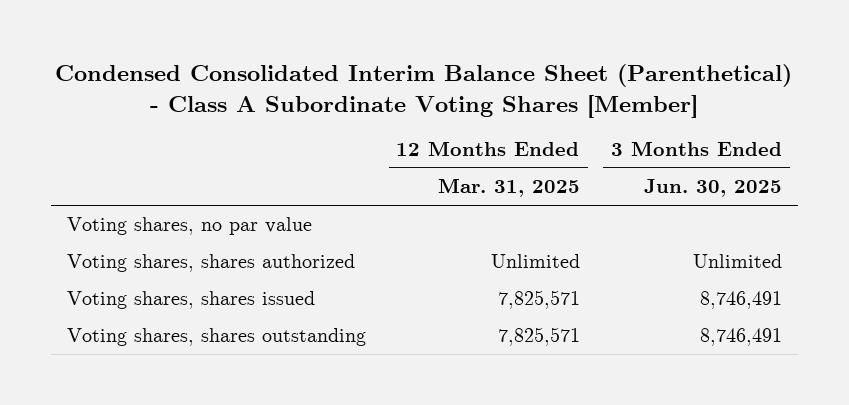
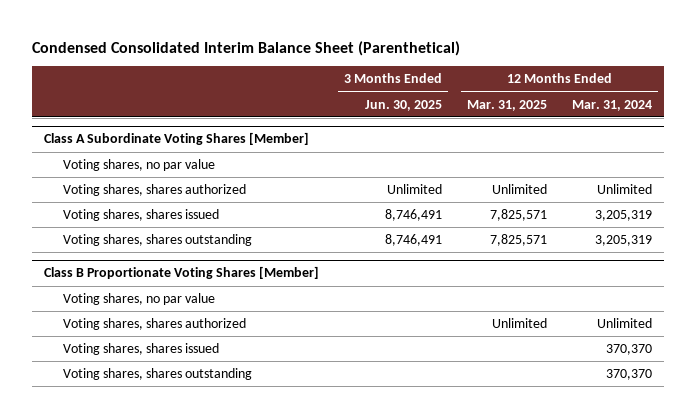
[55,64,793,118] Condensed Consolidated Interim Balance Sheet (Parenthetical) - Class A Subordinate Voting Shares [Member] -> [31,40,460,56] Condensed Consolidated Interim Balance Sheet (Parenthetical)
none -> [572,99,653,111] Mar. 31, 2024
none -> [44,132,310,146] Class A Subordinate Voting Shares [Member]
none -> [44,266,320,280] Class B Proportionate Voting Shares [Member]
none -> [63,293,216,306] Voting shares, no par value
none -> [63,318,247,331] Voting shares, shares authorized
none -> [63,343,220,356] Voting shares, shares issued
none -> [63,368,253,381] Voting shares, shares outstanding

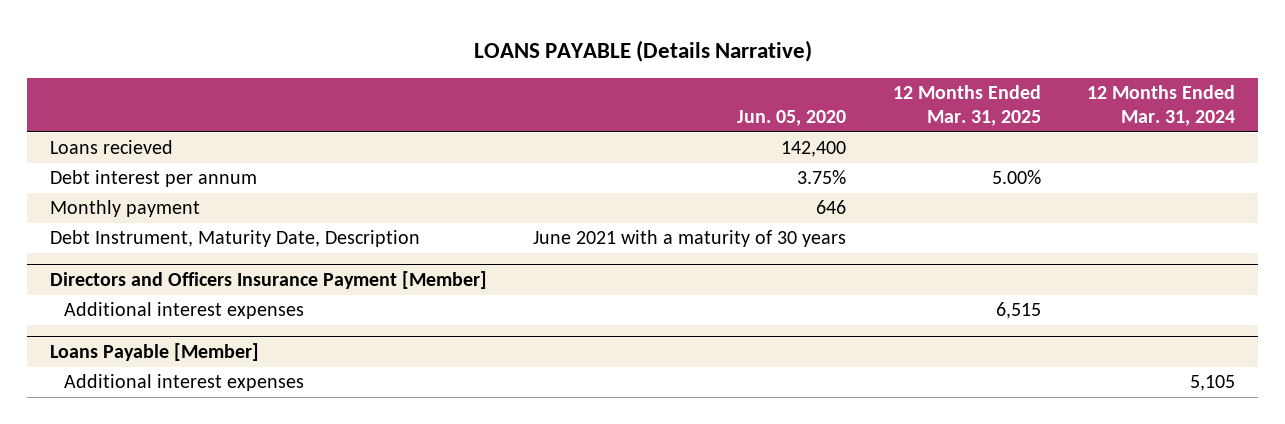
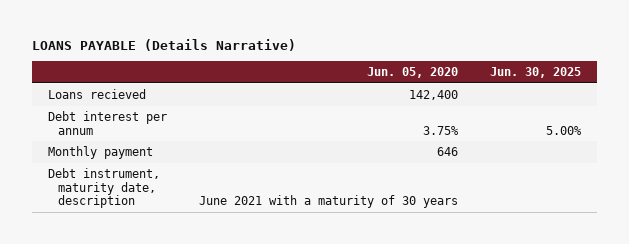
[892,85,1041,127] 12 Months Ended Mar. 31, 2025 -> none
[1086,85,1235,127] 12 Months Ended Mar. 31, 2024 -> none
none -> [489,67,581,79] Jun. 30, 2025
[50,271,488,290] Directors and Officers Insurance Payment [Member] -> none
[64,302,305,320] Additional interest expenses -> none
[50,343,260,362] Loans Payable [Member] -> none
[64,374,305,392] Additional interest expenses -> none
[50,230,421,248] Debt Instrument, Maturity Date, Description -> [47,168,160,209] Debt instrument, maturity date, description

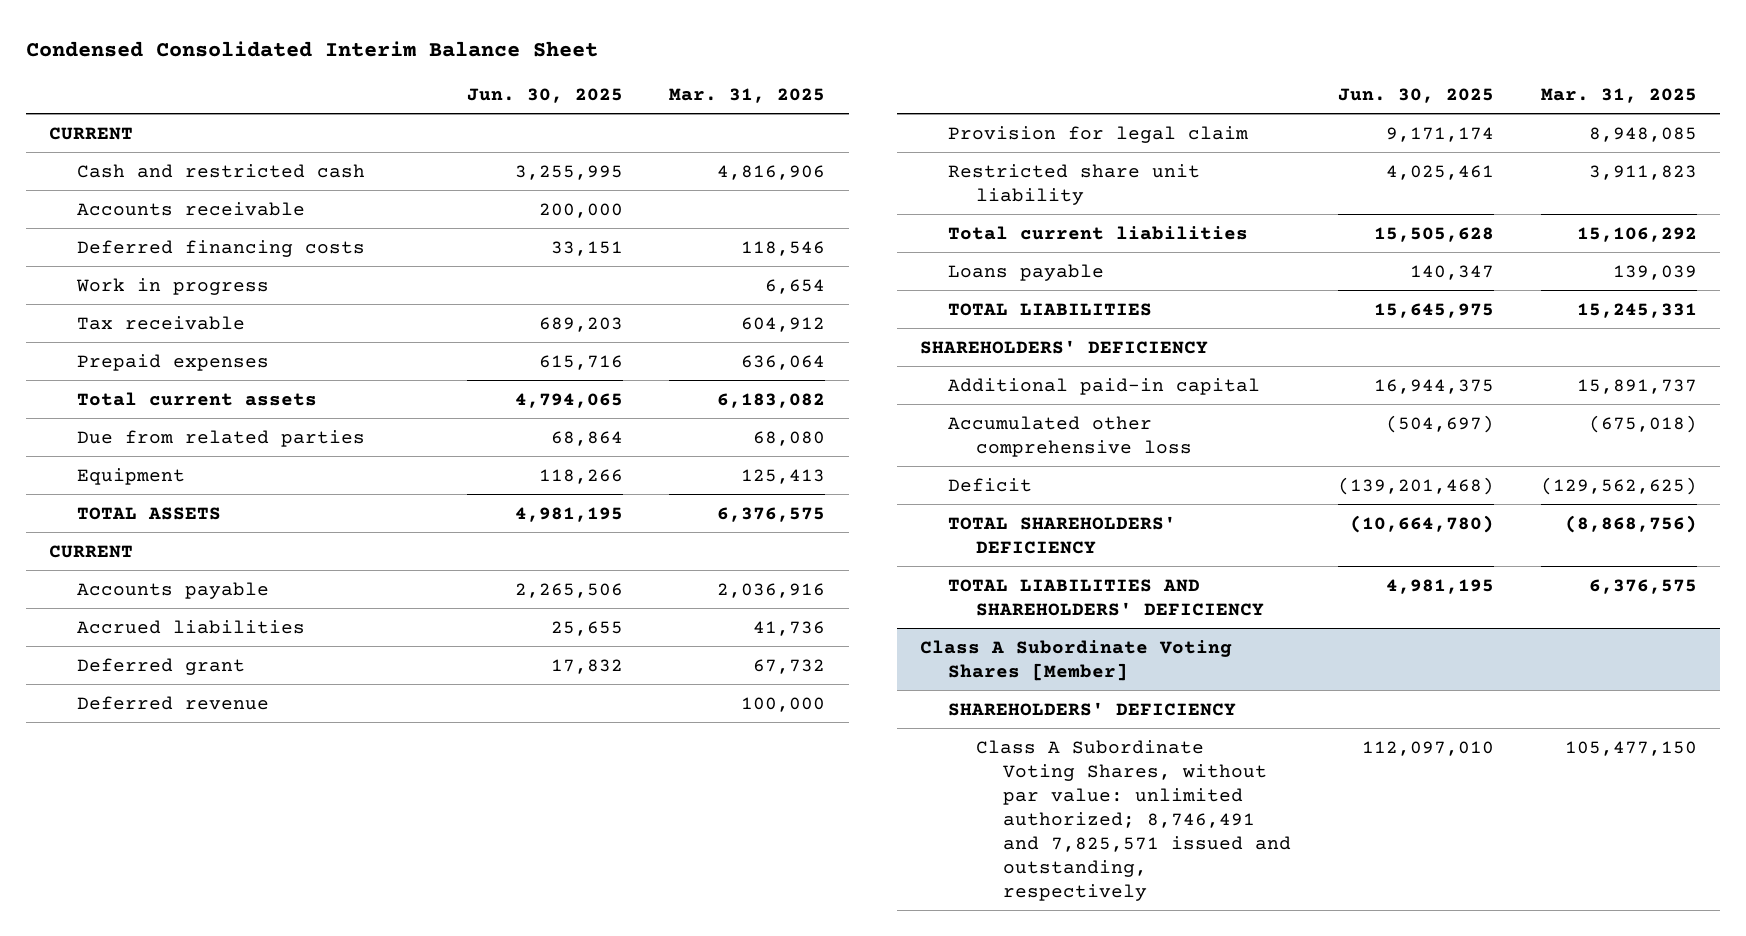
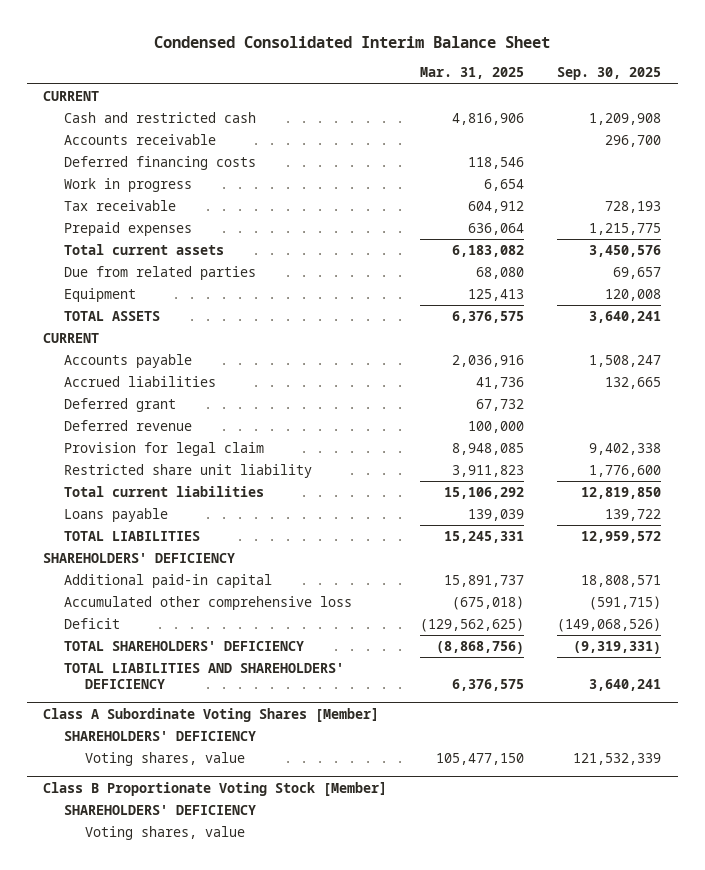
[466,87,623,103] Jun. 30, 2025 -> none
none -> [557,67,662,81] Sep. 30, 2025
[975,739,1292,901] Class A Subordinate Voting Shares, without par value: unlimited authorized; 8,746,491 and 7,825,571 issued and outstanding, respectively -> [84,751,245,766] Voting shares, value
none -> [43,781,388,796] Class B Proportionate Voting Stock [Member]
none -> [64,804,257,815] SHAREHOLDERS' DEFICIENCY
none -> [84,825,245,840] Voting shares, value

